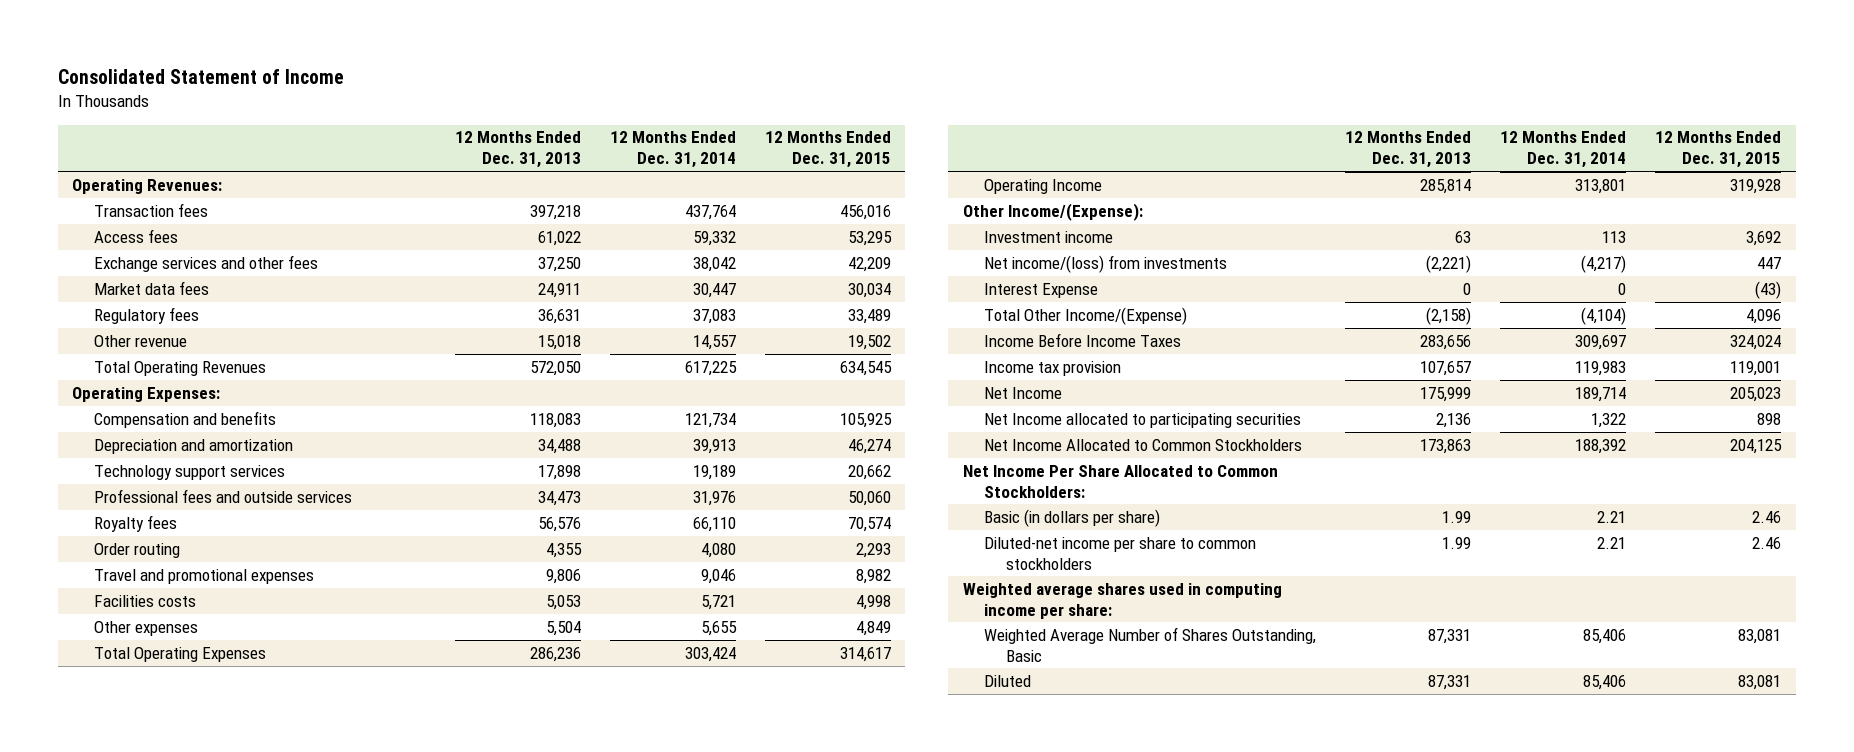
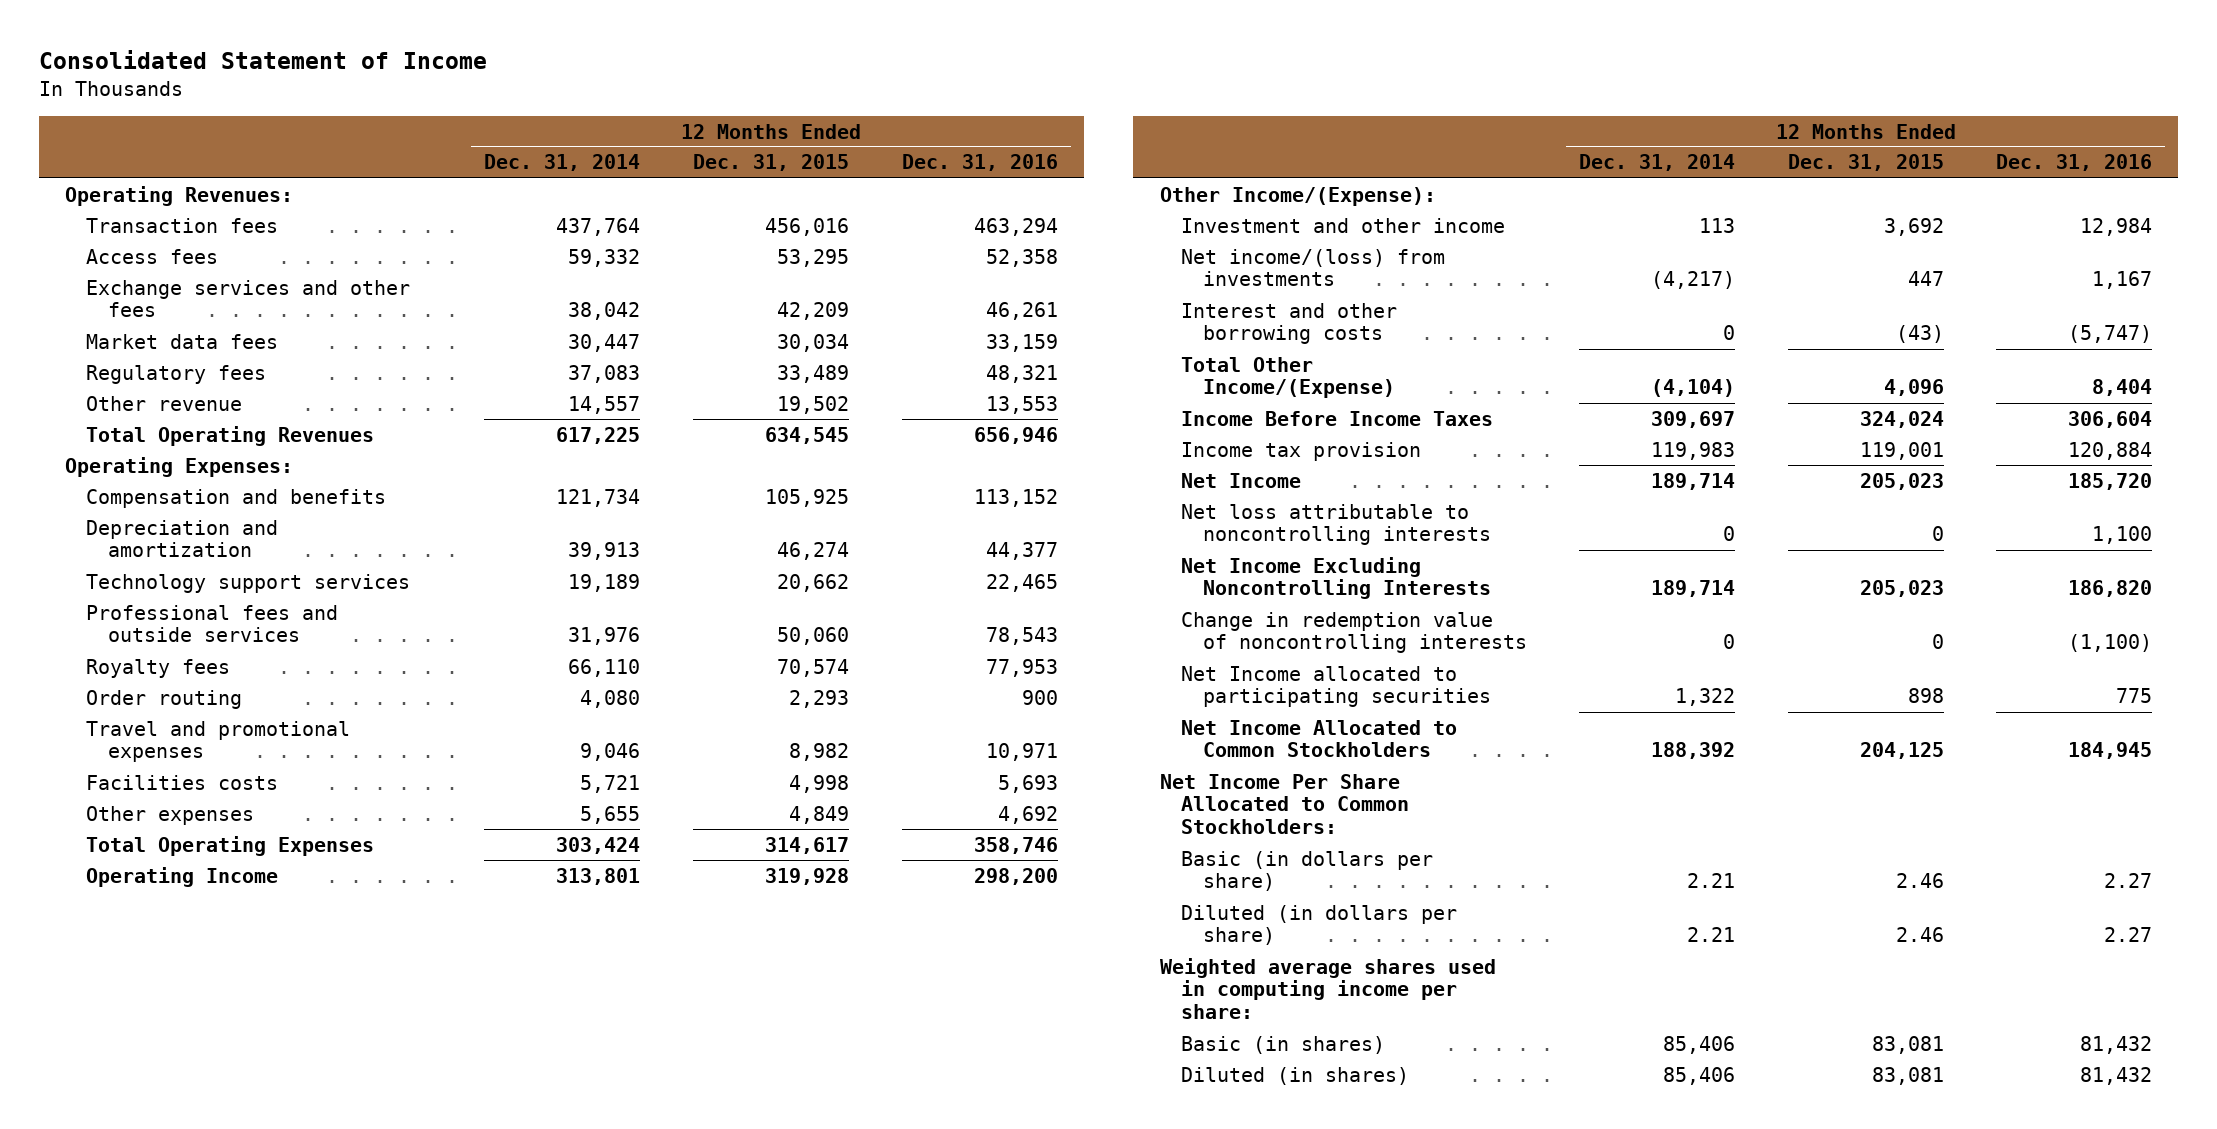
[454,131,581,169] 12 Months Ended Dec. 31, 2013 -> none
none -> [901,154,1058,172] Dec. 31, 2016
[984,230,1114,243] Investment income -> [1181,217,1506,233] Investment and other income
[984,282,1099,298] Interest Expense -> none
none -> [1181,302,1398,345] Interest and other borrowing costs
none -> [1181,503,1491,546] Net loss attributable to noncontrolling interests
none -> [1181,556,1491,600] Net Income Excluding Noncontrolling Interests
none -> [1181,611,1527,654] Change in redemption value of noncontrolling interests
[984,536,1257,570] Diluted-net income per share to common stockholders -> [1181,904,1458,946] Diluted (in dollars per share)
[984,626,1317,662] Weighted Average Number of Shares Outstanding, Basic -> [1181,1035,1386,1054] Basic (in shares)
[984,674,1032,687] Diluted -> [1181,1066,1410,1085] Diluted (in shares)

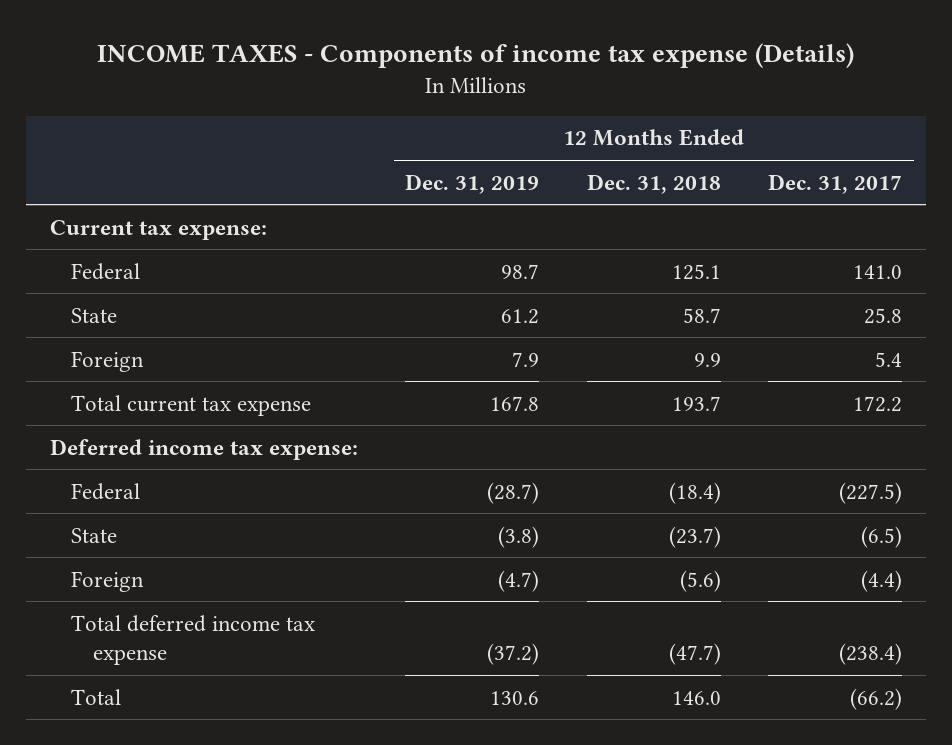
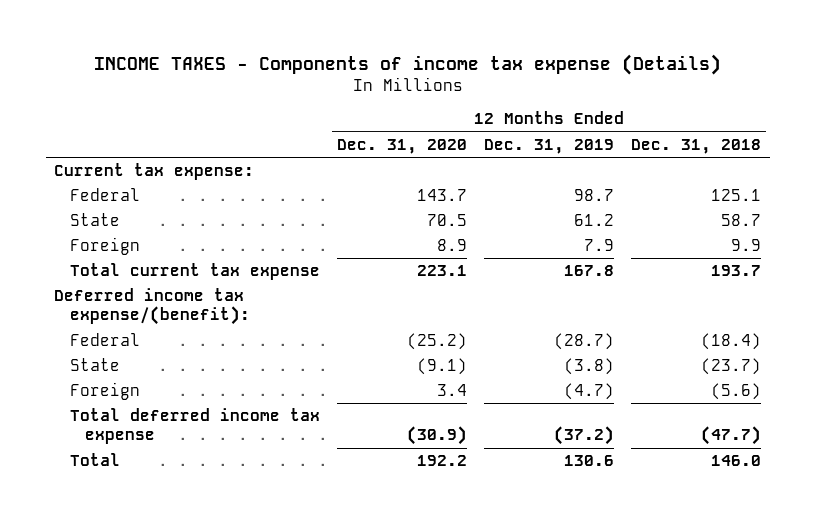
[768,173,903,194] Dec. 31, 2017 -> none
none -> [336,138,467,154] Dec. 31, 2020
[49,438,358,460] Deferred income tax expense: -> [54,288,250,326] Deferred income tax expense/(benefit):

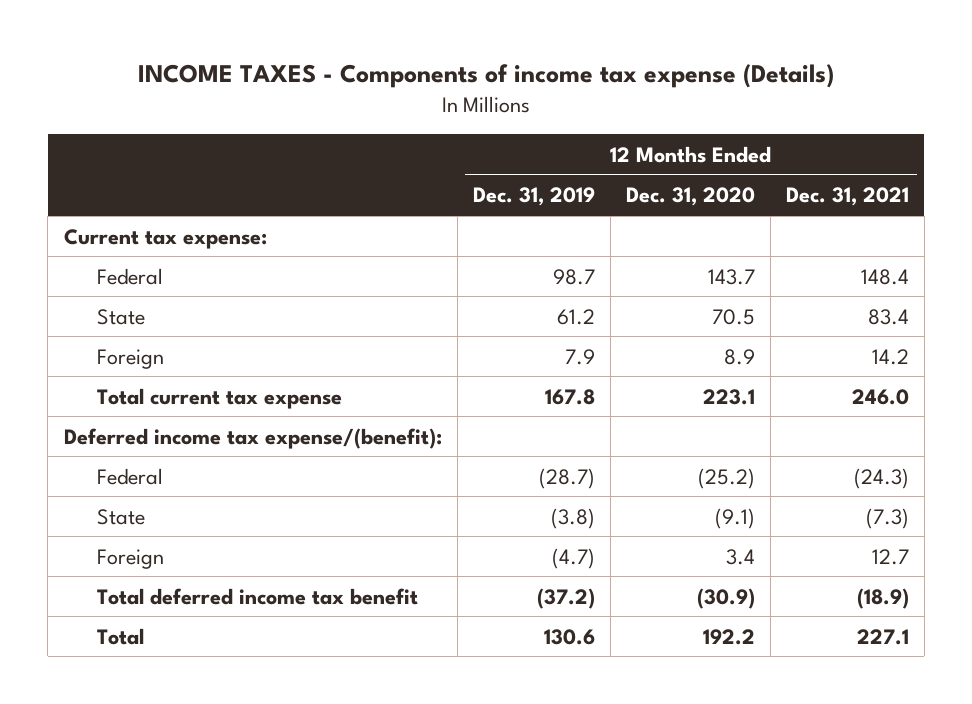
[631,138,762,154] Dec. 31, 2018 -> none
none -> [785,187,909,207] Dec. 31, 2021
[69,408,320,445] Total deferred income tax expense -> [97,587,419,605] Total deferred income tax benefit

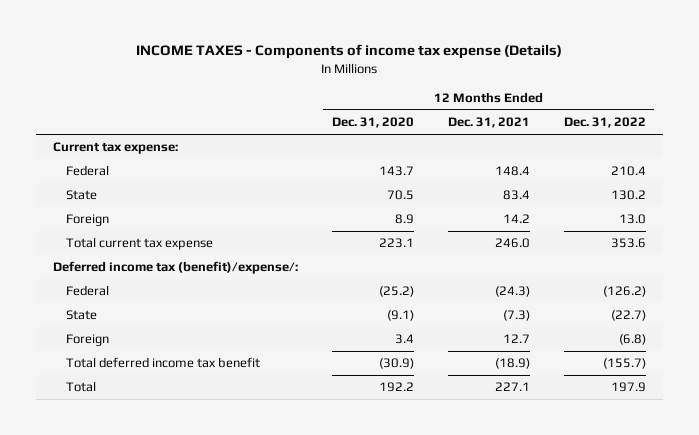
[472,187,595,207] Dec. 31, 2019 -> none
none -> [563,117,646,129] Dec. 31, 2022
[63,427,442,449] Deferred income tax expense/(benefit): -> [52,261,298,275] Deferred income tax (benefit)/expense/:

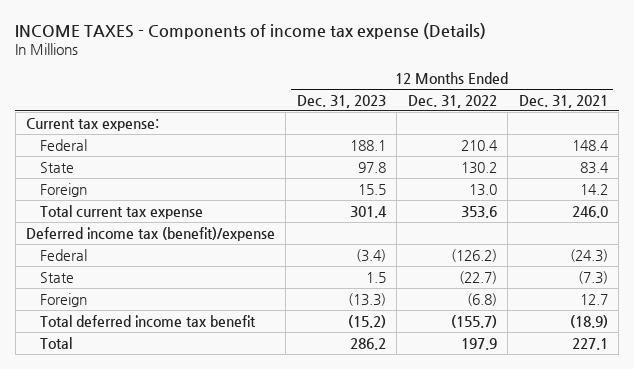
[331,117,414,129] Dec. 31, 2020 -> none
none -> [296,94,386,108] Dec. 31, 2023
[52,261,298,275] Deferred income tax (benefit)/expense/: -> [26,226,276,241] Deferred income tax (benefit)/expense

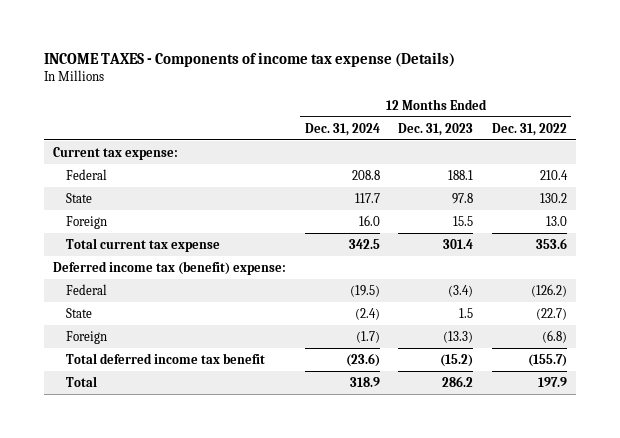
[518,94,608,108] Dec. 31, 2021 -> none
none -> [304,122,380,136] Dec. 31, 2024
[26,226,276,241] Deferred income tax (benefit)/expense -> [53,260,287,275] Deferred income tax (benefit) expense:

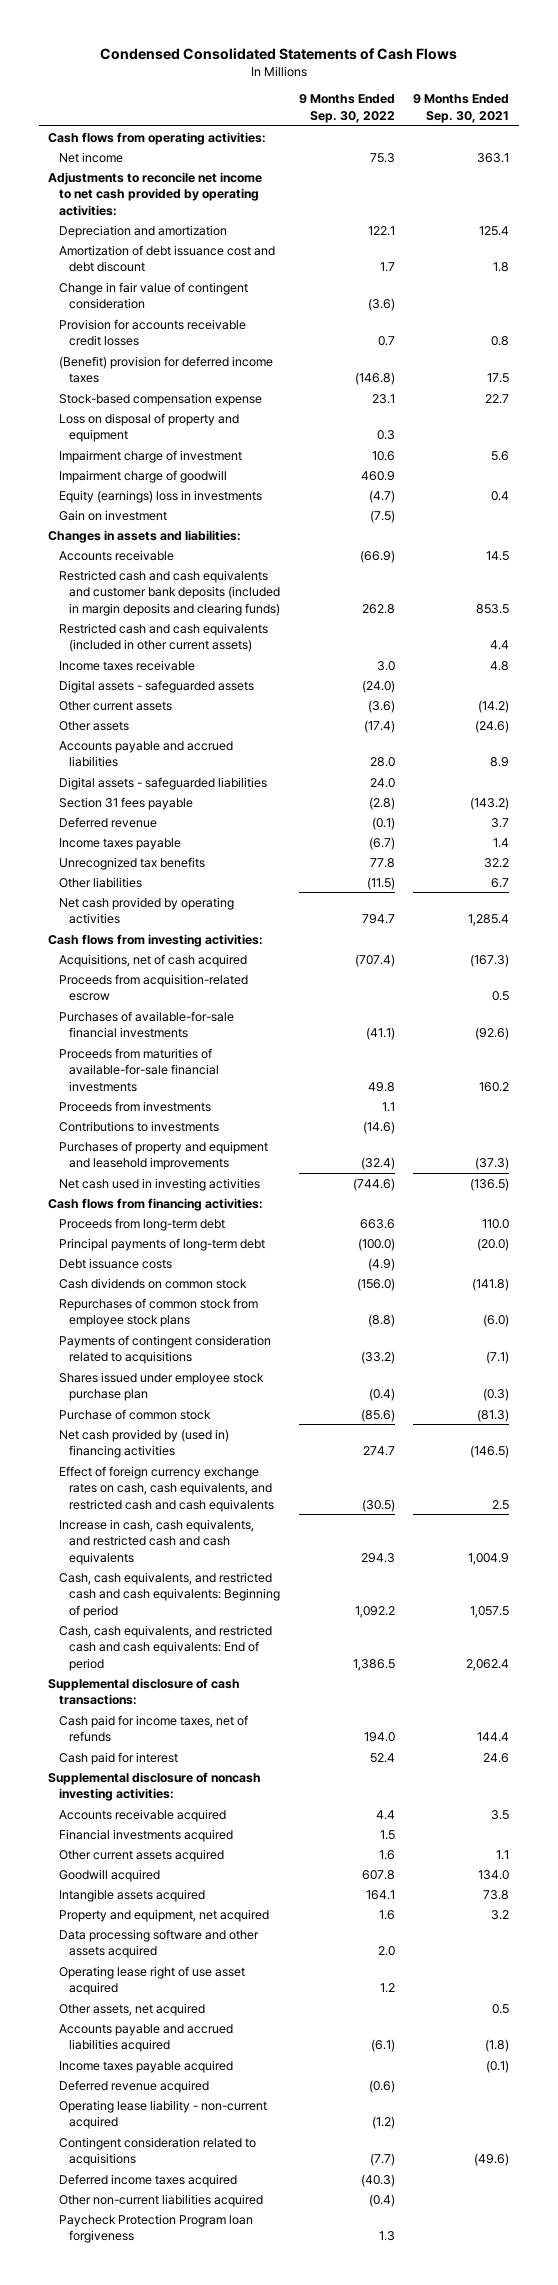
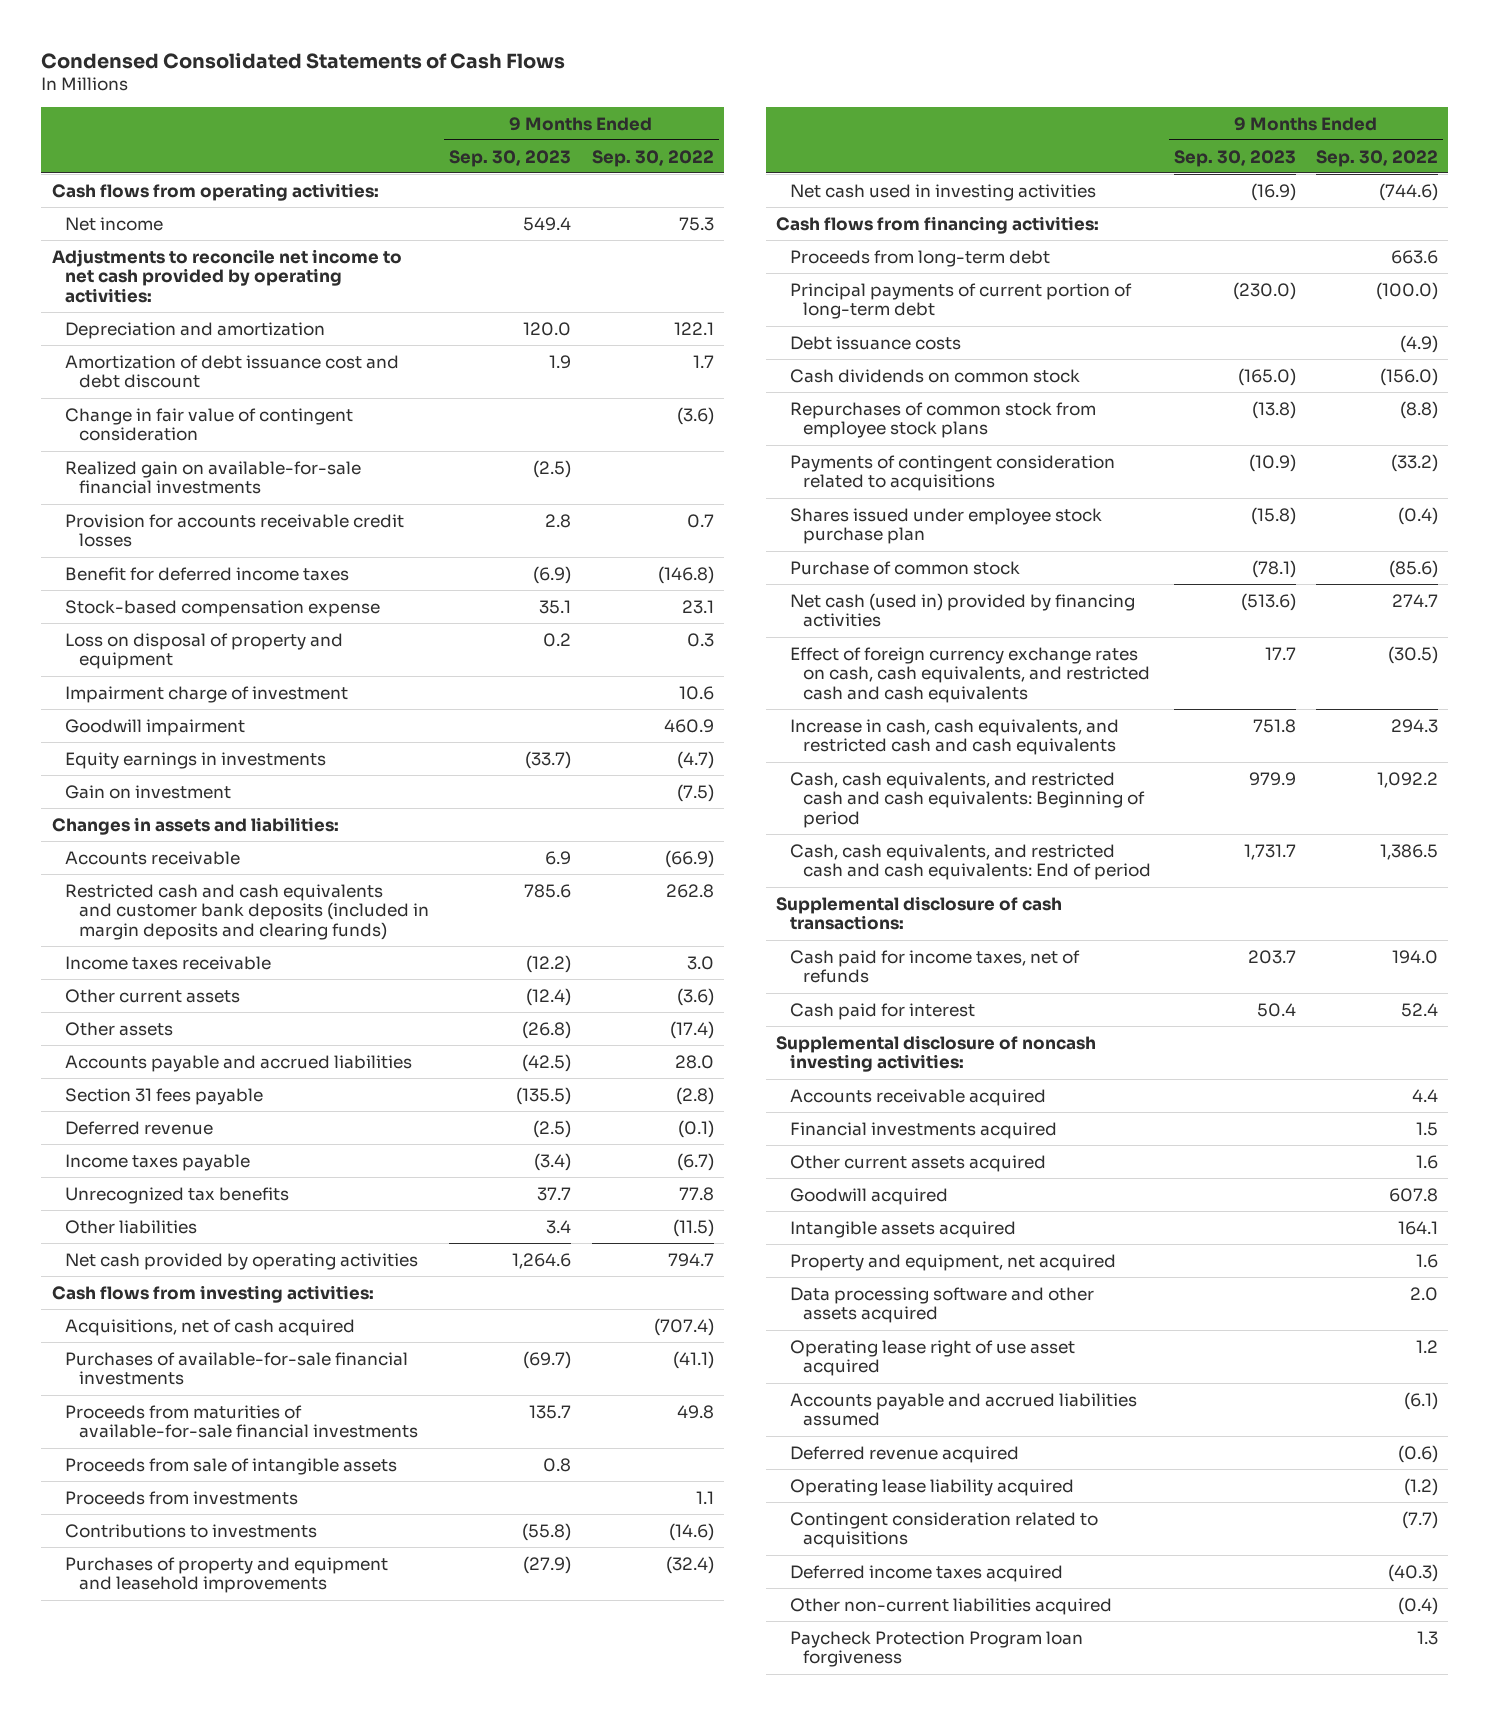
[413,94,510,123] 9 Months Ended Sep. 30, 2021 -> none
none -> [449,149,572,167] Sep. 30, 2023
none -> [65,460,362,495] Realized gain on available-for-sale financial investments
[58,355,273,384] (Benefit) provision for deferred income taxes -> [65,566,350,581] Benefit for deferred income taxes
[58,469,227,483] Impairment charge of goodwill -> [65,718,246,736] Goodwill impairment
[58,489,262,503] Equity (earnings) loss in investments -> [65,751,327,769] Equity earnings in investments
[58,622,268,653] Restricted cash and cash equivalents (included in other current assets) -> none
[58,679,254,693] Digital assets - safeguarded assets -> none
[58,776,267,790] Digital assets - safeguarded liabilities -> none
[58,973,248,1002] Proceeds from acquisition-related escrow -> none
none -> [65,1457,398,1475] Proceeds from sale of intangible assets
[58,1237,265,1251] Principal payments of long-term debt -> [789,282,1132,320] Principal payments of current portion of long-term debt
[58,1428,229,1459] Net cash provided by (used in) financing activities -> [789,592,1135,628] Net cash (used in) provided by financing activities
[58,2002,205,2016] Other assets, net acquired -> none
[58,2059,233,2073] Income taxes payable acquired -> none
[58,2023,233,2053] Accounts payable and accrued liabilities acquired -> [789,1392,1137,1427] Accounts payable and accrued liabilities assumed
[58,2099,267,2130] Operating lease liability - non-current acquired -> [789,1478,1074,1496] Operating lease liability acquired

